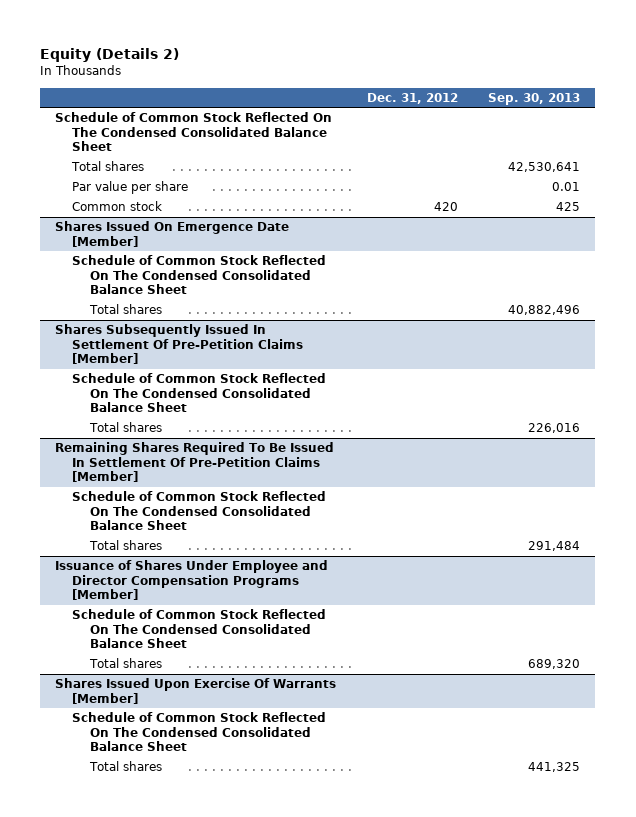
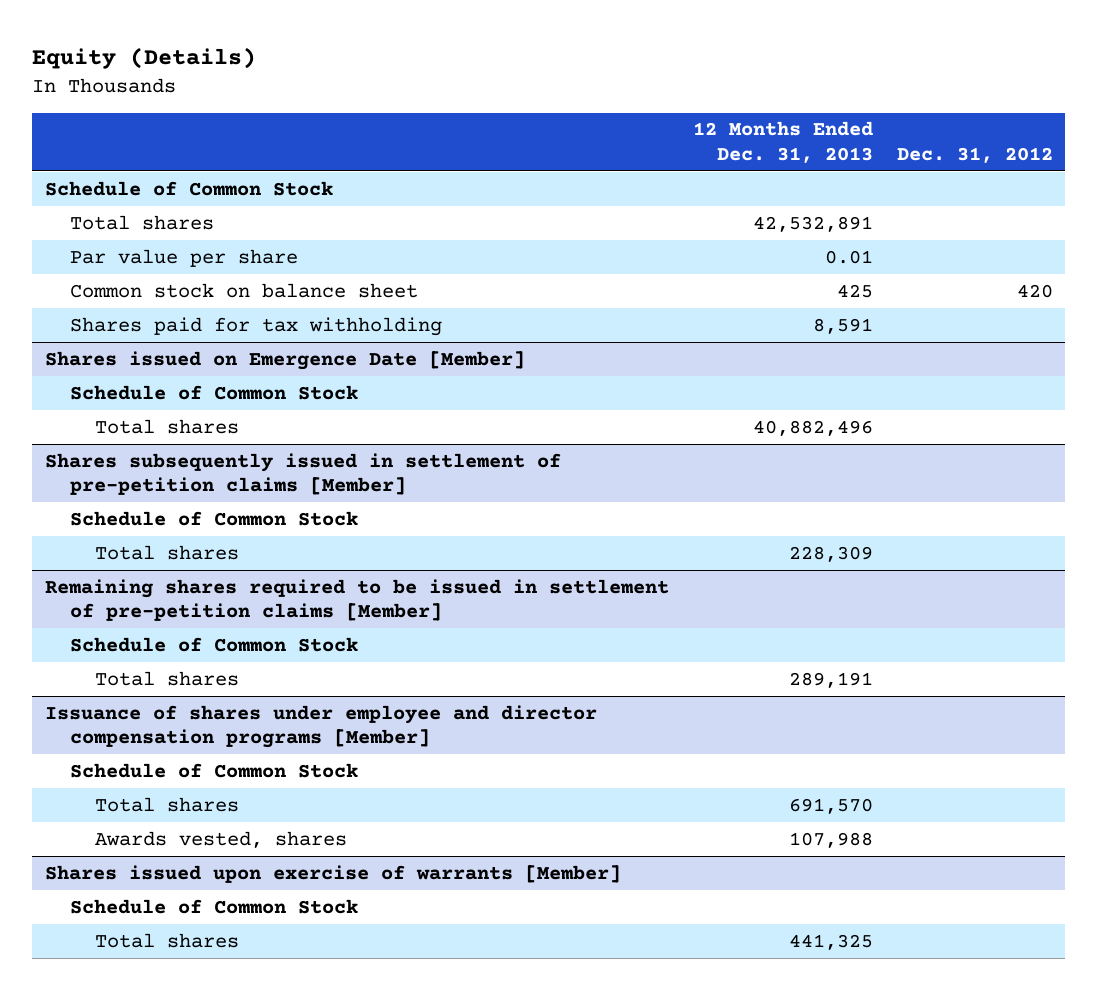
[40,48,180,63] Equity (Details 2) -> [32,47,257,70] Equity (Details)
[488,93,581,106] Sep. 30, 2013 -> none
none -> [692,121,873,163] 12 Months Ended Dec. 31, 2013
[55,112,333,152] Schedule of Common Stock Reflected On The Condensed Consolidated Balance Sheet -> [44,180,333,196] Schedule of Common Stock
[72,201,163,212] Common stock -> [69,282,418,298] Common stock on balance sheet
none -> [69,316,442,336] Shares paid for tax withholding
[55,221,290,247] Shares Issued On Emergence Date [Member] -> [44,350,525,370] Shares issued on Emergence Date [Member]
[72,255,327,295] Schedule of Common Stock Reflected On The Condensed Consolidated Balance Sheet -> [69,384,358,400] Schedule of Common Stock
[55,324,304,365] Shares Subsequently Issued In Settlement Of Pre-Petition Claims [Member] -> [44,452,561,496] Shares subsequently issued in settlement of pre-petition claims [Member]
[72,373,327,413] Schedule of Common Stock Reflected On The Condensed Consolidated Balance Sheet -> [69,510,358,526] Schedule of Common Stock
[55,442,335,483] Remaining Shares Required To Be Issued In Settlement Of Pre-Petition Claims [Member] -> [44,578,669,622] Remaining shares required to be issued in settlement of pre-petition claims [Member]
[72,491,327,531] Schedule of Common Stock Reflected On The Condensed Consolidated Balance Sheet -> [69,636,358,652] Schedule of Common Stock
[55,560,329,601] Issuance of Shares Under Employee and Director Compensation Programs [Member] -> [44,704,597,749] Issuance of shares under employee and director compensation programs [Member]
[72,609,327,649] Schedule of Common Stock Reflected On The Condensed Consolidated Balance Sheet -> [69,762,358,778] Schedule of Common Stock
none -> [94,830,347,848] Awards vested, shares
[55,678,337,704] Shares Issued Upon Exercise Of Warrants [Member] -> [44,864,621,883] Shares issued upon exercise of warrants [Member]
[72,712,327,752] Schedule of Common Stock Reflected On The Condensed Consolidated Balance Sheet -> [69,898,358,914] Schedule of Common Stock

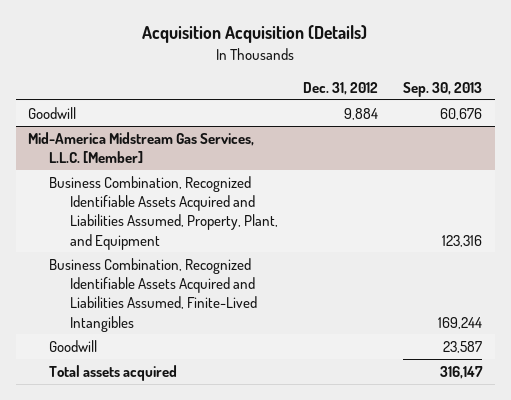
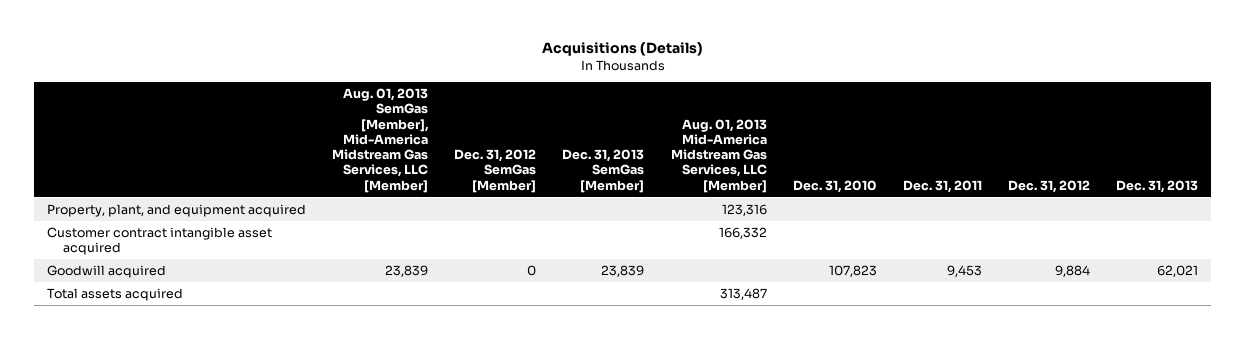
[142,25,368,44] Acquisition Acquisition (Details) -> [541,42,703,57] Acquisitions (Details)
[403,81,483,97] Sep. 30, 2013 -> none
none -> [332,88,430,193] Aug. 01, 2013 SemGas [Member], Mid-America Midstream Gas Services, LLC [Member]
none -> [454,149,537,193] Dec. 31, 2012 SemGas [Member]
none -> [562,149,645,193] Dec. 31, 2013 SemGas [Member]
none -> [670,118,767,193] Aug. 01, 2013 Mid-America Midstream Gas Services, LLC [Member]
none -> [792,179,877,193] Dec. 31, 2010
none -> [903,179,983,193] Dec. 31, 2011
none -> [1116,179,1199,193] Dec. 31, 2013
[28,131,255,164] Mid-America Midstream Gas Services, L.L.C. [Member] -> none
[49,175,279,250] Business Combination, Recognized Identifiable Assets Acquired and Liabilities Assumed, Property, Plant, and Equipment -> none
[49,257,258,332] Business Combination, Recognized Identifiable Assets Acquired and Liabilities Assumed, Finite-Lived Intangibles -> none
[49,339,98,352] Goodwill -> none
[49,364,178,381] Total assets acquired -> none
none -> [46,204,306,218] Property, plant, and equipment acquired
none -> [46,227,272,256] Customer contract intangible asset acquired
[28,106,77,119] Goodwill -> [46,265,166,279] Goodwill acquired
none -> [46,288,183,302] Total assets acquired

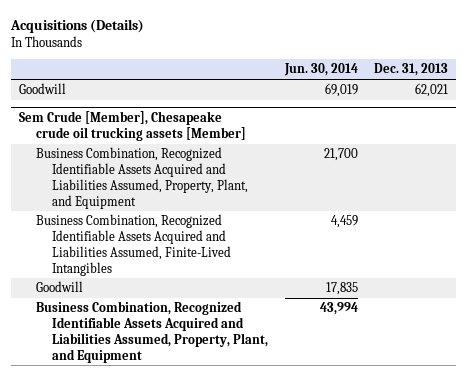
[332,88,430,193] Aug. 01, 2013 SemGas [Member], Mid-America Midstream Gas Services, LLC [Member] -> none
[454,149,537,193] Dec. 31, 2012 SemGas [Member] -> none
[562,149,645,193] Dec. 31, 2013 SemGas [Member] -> none
[670,118,767,193] Aug. 01, 2013 Mid-America Midstream Gas Services, LLC [Member] -> none
[792,179,877,193] Dec. 31, 2010 -> none
[903,179,983,193] Dec. 31, 2011 -> none
[1008,179,1091,193] Dec. 31, 2012 -> none
none -> [283,63,358,77] Jun. 30, 2014
[46,204,306,218] Property, plant, and equipment acquired -> none
[46,227,272,256] Customer contract intangible asset acquired -> none
[46,288,183,302] Total assets acquired -> none
[46,265,166,279] Goodwill acquired -> [19,83,67,95] Goodwill
none -> [19,111,246,141] Sem Crude [Member], Chesapeake crude oil trucking assets [Member]
none -> [35,147,249,209] Business Combination, Recognized Identifiable Assets Acquired and Liabilities Assumed, Property, Plant, and Equipment
none -> [35,214,232,276] Business Combination, Recognized Identifiable Assets Acquired and Liabilities Assumed, Finite-Lived Intangibles
none -> [35,281,83,293] Goodwill
none -> [35,301,269,363] Business Combination, Recognized Identifiable Assets Acquired and Liabilities Assumed, Property, Plant, and Equipment

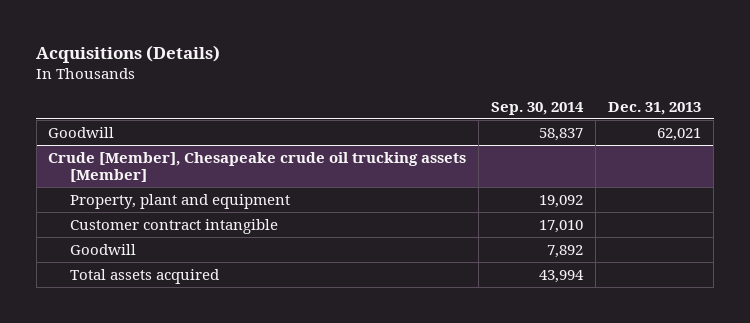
[283,63,358,77] Jun. 30, 2014 -> none
none -> [491,101,585,115] Sep. 30, 2014
[19,111,246,141] Sem Crude [Member], Chesapeake crude oil trucking assets [Member] -> [48,151,467,183] Crude [Member], Chesapeake crude oil trucking assets [Member]
[35,147,249,209] Business Combination, Recognized Identifiable Assets Acquired and Liabilities Assumed, Property, Plant, and Equipment -> [69,193,290,209] Property, plant and equipment
[35,214,232,276] Business Combination, Recognized Identifiable Assets Acquired and Liabilities Assumed, Finite-Lived Intangibles -> [69,218,278,234] Customer contract intangible
[35,301,269,363] Business Combination, Recognized Identifiable Assets Acquired and Liabilities Assumed, Property, Plant, and Equipment -> [69,268,219,284] Total assets acquired

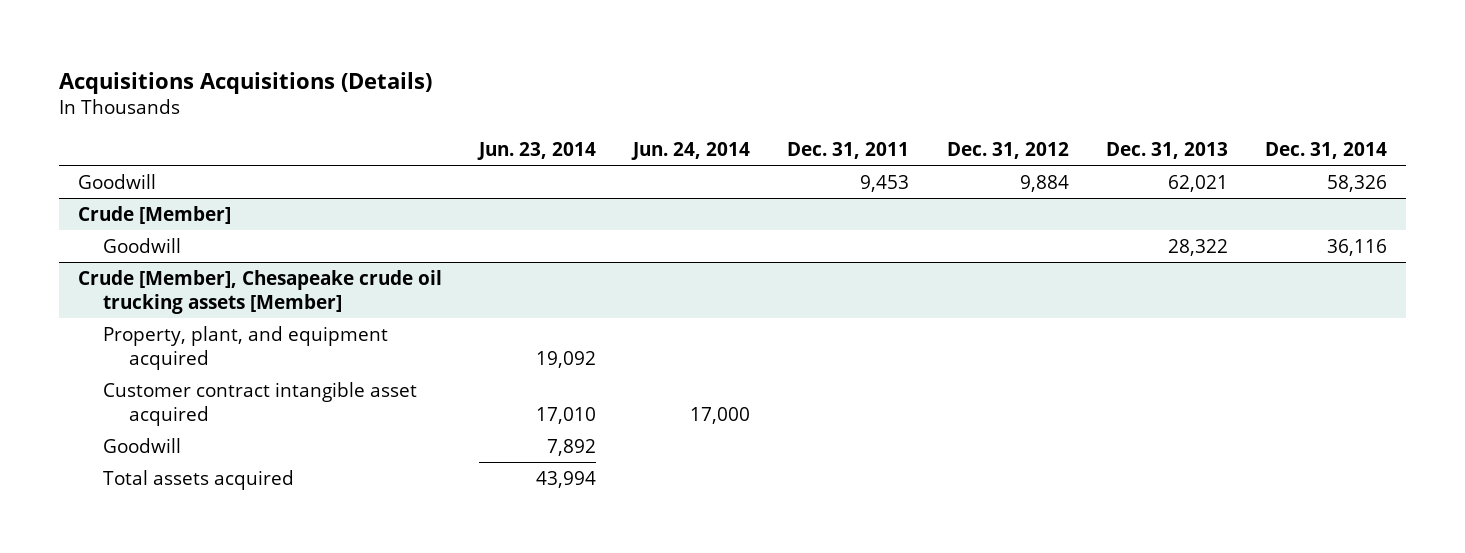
[36,44,221,63] Acquisitions (Details) -> [58,71,432,94] Acquisitions Acquisitions (Details)
[491,101,585,115] Sep. 30, 2014 -> none
none -> [476,142,596,161] Jun. 23, 2014
none -> [631,142,751,161] Jun. 24, 2014
none -> [787,142,910,160] Dec. 31, 2011
none -> [946,142,1069,160] Dec. 31, 2012
none -> [1265,142,1388,160] Dec. 31, 2014
none -> [77,205,231,224] Crude [Member]
none -> [103,237,182,253] Goodwill
[69,193,290,209] Property, plant and equipment -> [103,325,389,370] Property, plant, and equipment acquired
[69,218,278,234] Customer contract intangible -> [103,381,418,426] Customer contract intangible asset acquired

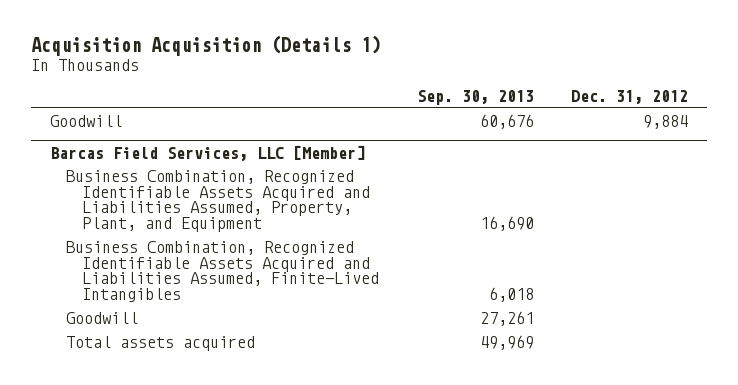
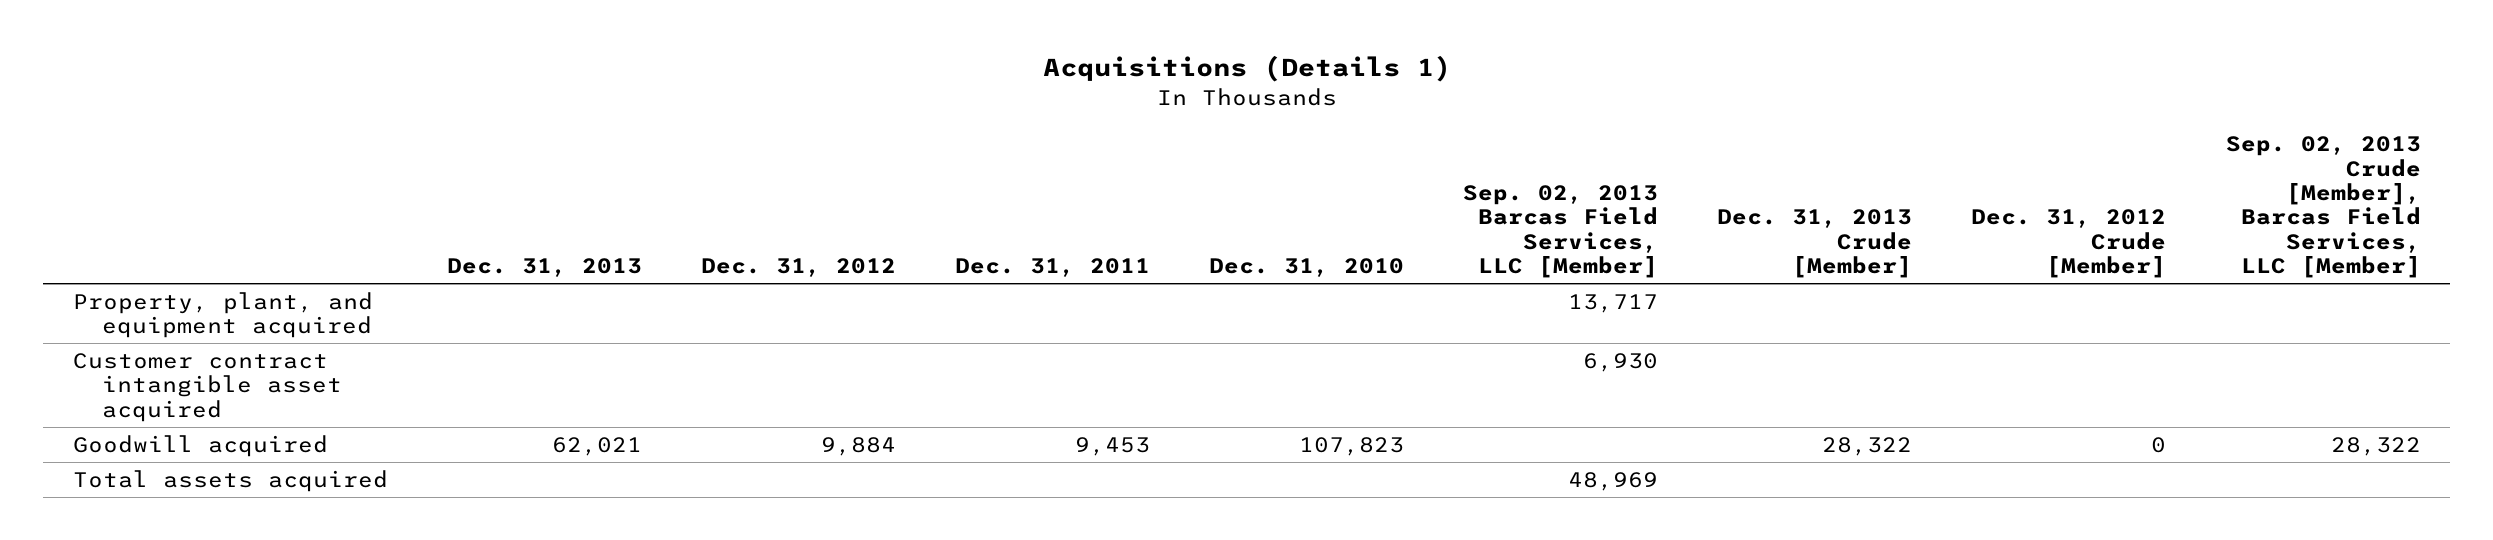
[31,35,382,57] Acquisition Acquisition (Details 1) -> [1042,55,1451,83] Acquisitions (Details 1)
[416,90,534,106] Sep. 30, 2013 -> none
none -> [447,258,643,278] Dec. 31, 2013
none -> [955,258,1151,278] Dec. 31, 2011
none -> [1209,258,1405,278] Dec. 31, 2010
none -> [1463,185,1659,279] Sep. 02, 2013 Barcas Field Services, LLC [Member]
none -> [1717,209,1913,279] Dec. 31, 2013 Crude [Member]
none -> [1971,209,2167,279] Dec. 31, 2012 Crude [Member]
none -> [2225,136,2421,279] Sep. 02, 2013 Crude [Member], Barcas Field Services, LLC [Member]
[49,144,365,161] Barcas Field Services, LLC [Member] -> none
[66,170,371,233] Business Combination, Recognized Identifiable Assets Acquired and Liabilities Assumed, Property, Plant, and Equipment -> none
[66,241,380,303] Business Combination, Recognized Identifiable Assets Acquired and Liabilities Assumed, Finite-Lived Intangibles -> none
[66,312,139,325] Goodwill -> none
[66,336,256,352] Total assets acquired -> none
none -> [72,291,373,339] Property, plant, and equipment acquired
none -> [72,352,343,422] Customer contract intangible asset acquired
[49,115,122,128] Goodwill -> [72,434,328,457] Goodwill acquired
none -> [72,469,388,492] Total assets acquired

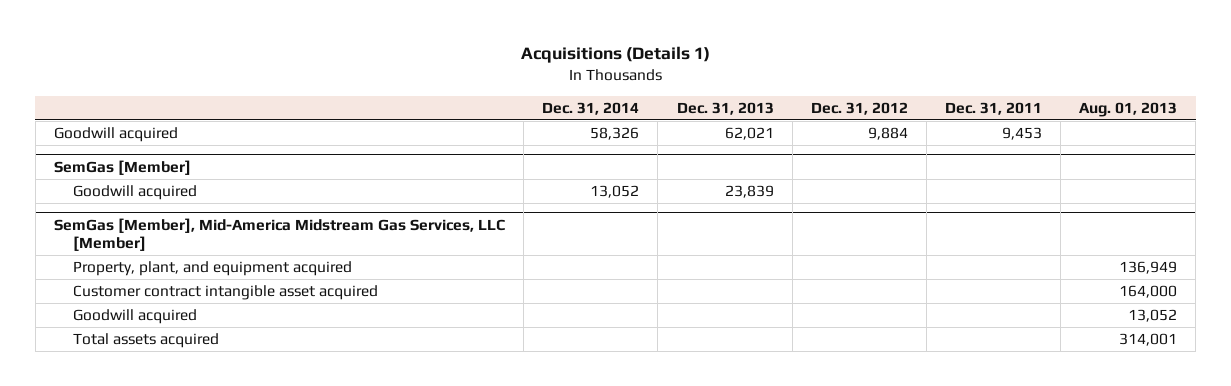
[1209,258,1405,278] Dec. 31, 2010 -> none
[1463,185,1659,279] Sep. 02, 2013 Barcas Field Services, LLC [Member] -> none
[1717,209,1913,279] Dec. 31, 2013 Crude [Member] -> none
[1971,209,2167,279] Dec. 31, 2012 Crude [Member] -> none
[2225,136,2421,279] Sep. 02, 2013 Crude [Member], Barcas Field Services, LLC [Member] -> none
none -> [542,101,640,115] Dec. 31, 2014
none -> [1079,101,1178,117] Aug. 01, 2013
[72,291,373,339] Property, plant, and equipment acquired -> none
[72,352,343,422] Customer contract intangible asset acquired -> none
[72,469,388,492] Total assets acquired -> none
none -> [54,159,192,175] SemGas [Member]
none -> [72,185,197,201] Goodwill acquired
none -> [54,217,506,252] SemGas [Member], Mid-America Midstream Gas Services, LLC [Member]
none -> [72,261,352,277] Property, plant, and equipment acquired
none -> [72,285,378,301] Customer contract intangible asset acquired
none -> [72,309,197,325] Goodwill acquired
none -> [72,333,219,349] Total assets acquired

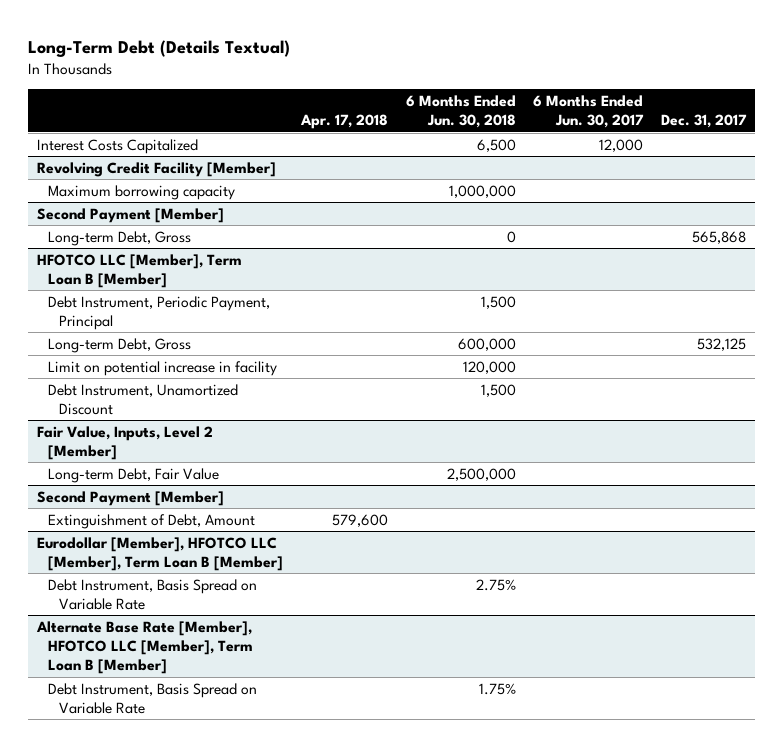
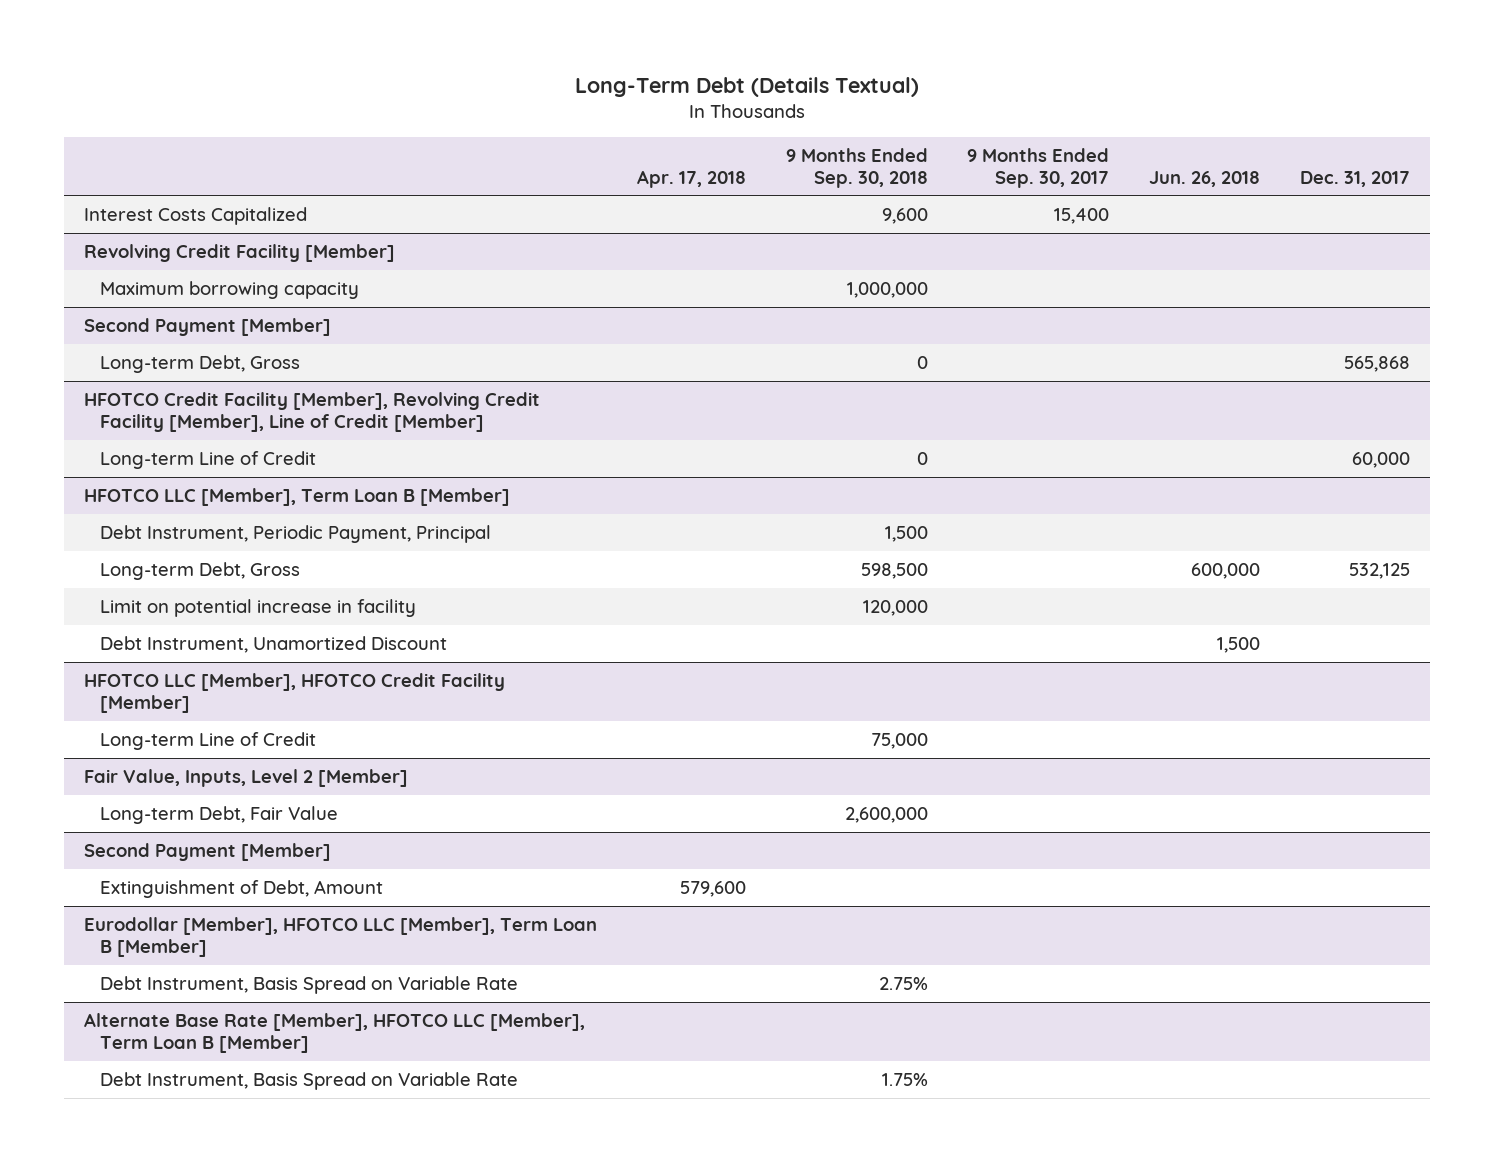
[405,95,516,129] 6 Months Ended Jun. 30, 2018 -> none
[533,95,645,129] 6 Months Ended Jun. 30, 2017 -> none
none -> [785,147,928,188] 9 Months Ended Sep. 30, 2018
none -> [967,147,1110,188] 9 Months Ended Sep. 30, 2017
none -> [1149,170,1261,187] Jun. 26, 2018
none -> [84,391,541,432] HFOTCO Credit Facility [Member], Revolving Credit Facility [Member], Line of Credit [Member]
none -> [99,450,316,469] Long-term Line of Credit
none -> [84,672,506,713] HFOTCO LLC [Member], HFOTCO Credit Facility [Member]
none -> [99,731,316,750] Long-term Line of Credit

